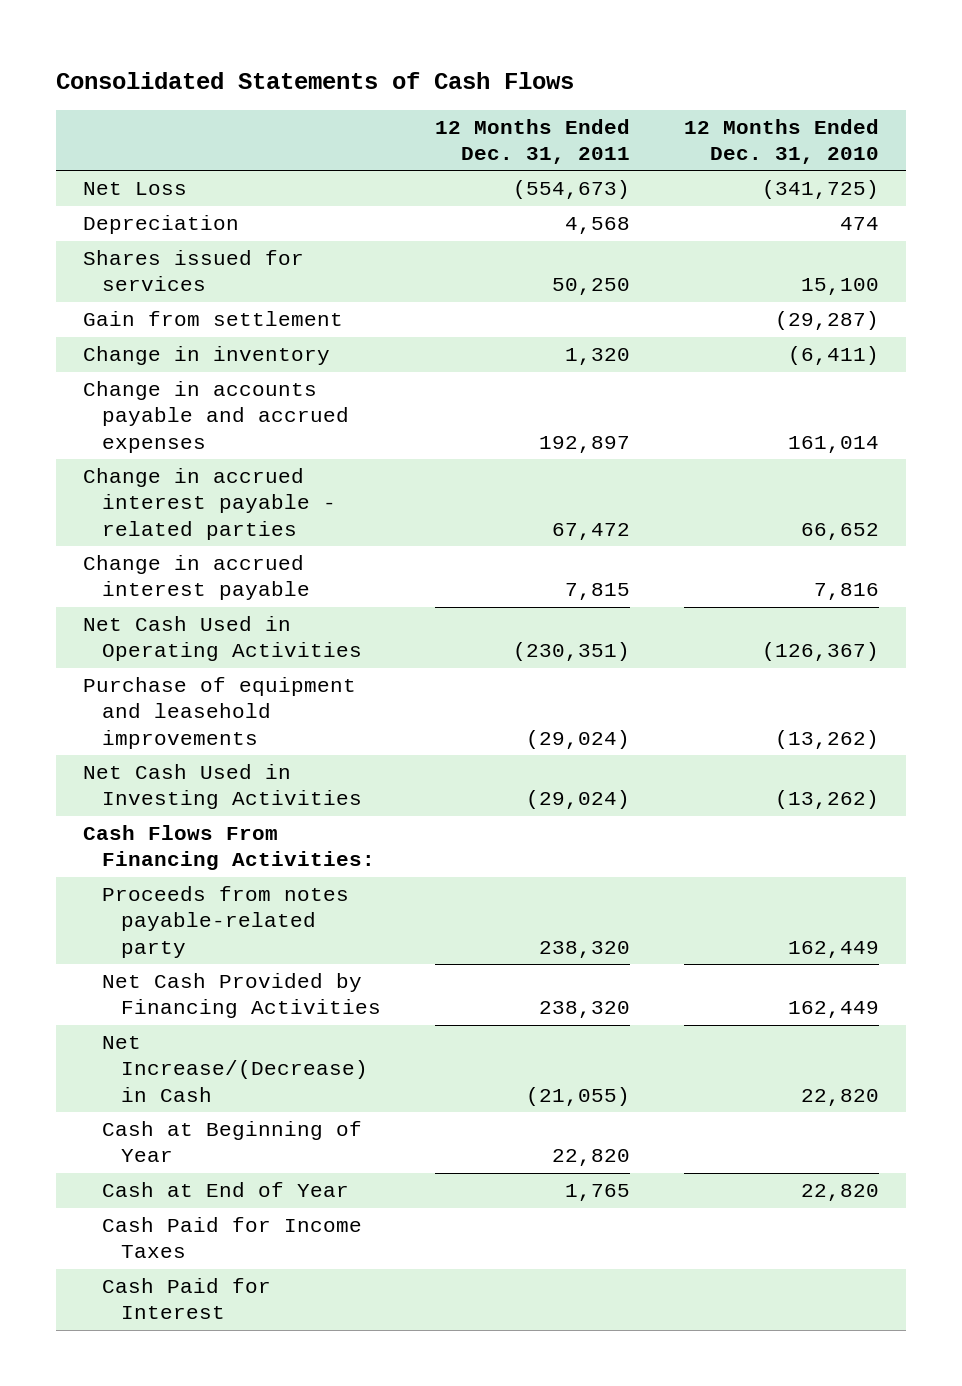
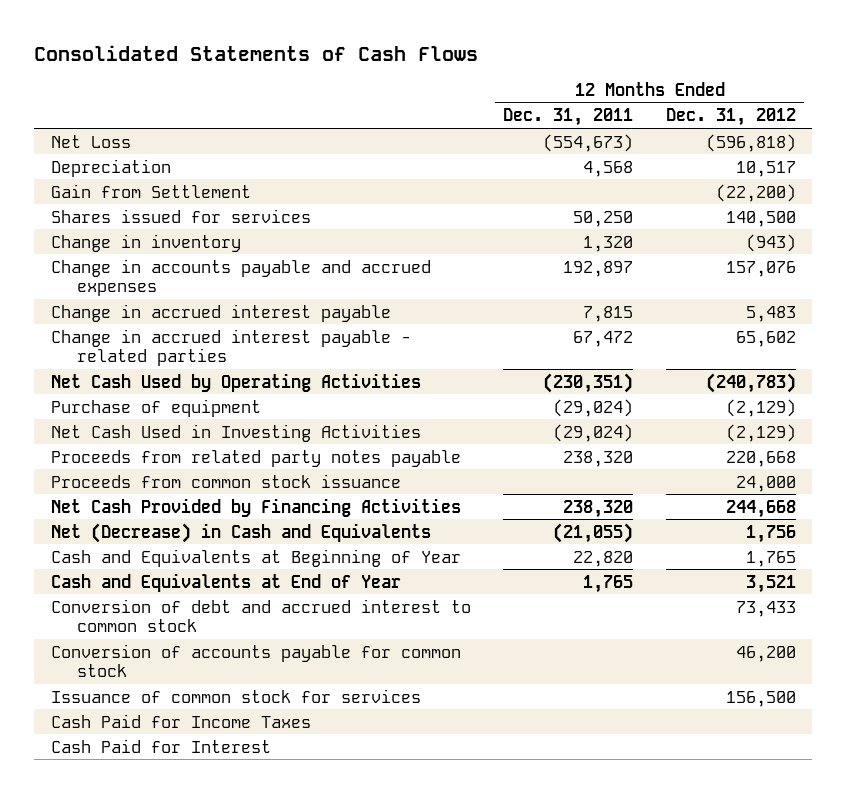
[684,118,880,165] 12 Months Ended Dec. 31, 2010 -> none
none -> [666,108,797,127] Dec. 31, 2012
none -> [50,183,251,198] Gain from Settlement
[83,311,344,327] Gain from settlement -> none
[83,468,336,540] Change in accrued interest payable - related parties -> [50,328,411,367] Change in accrued interest payable - related parties
[83,616,362,662] Net Cash Used in Operating Activities -> [50,372,421,392] Net Cash Used by Operating Activities
[83,677,357,749] Purchase of equipment and leasehold improvements -> [50,398,261,417] Purchase of equipment
[83,825,375,871] Cash Flows From Financing Activities: -> none
[101,886,349,958] Proceeds from notes payable-related party -> [50,449,461,467] Proceeds from related party notes payable
none -> [50,473,401,488] Proceeds from common stock issuance
[101,1036,368,1102] Net Increase/(Decrease) in Cash -> [50,522,431,543] Net (Decrease) in Cash and Equivalents
[101,1121,362,1163] Cash at Beginning of Year -> [50,548,461,567] Cash and Equivalents at Beginning of Year
[101,1182,349,1198] Cash at End of Year -> [50,572,401,592] Cash and Equivalents at End of Year
none -> [50,598,471,633] Conversion of debt and accrued interest to common stock
none -> [50,643,461,678] Conversion of accounts payable for common stock
none -> [50,688,421,703] Issuance of common stock for services

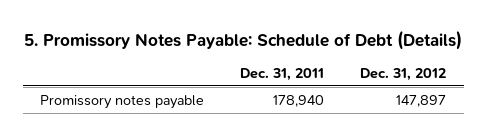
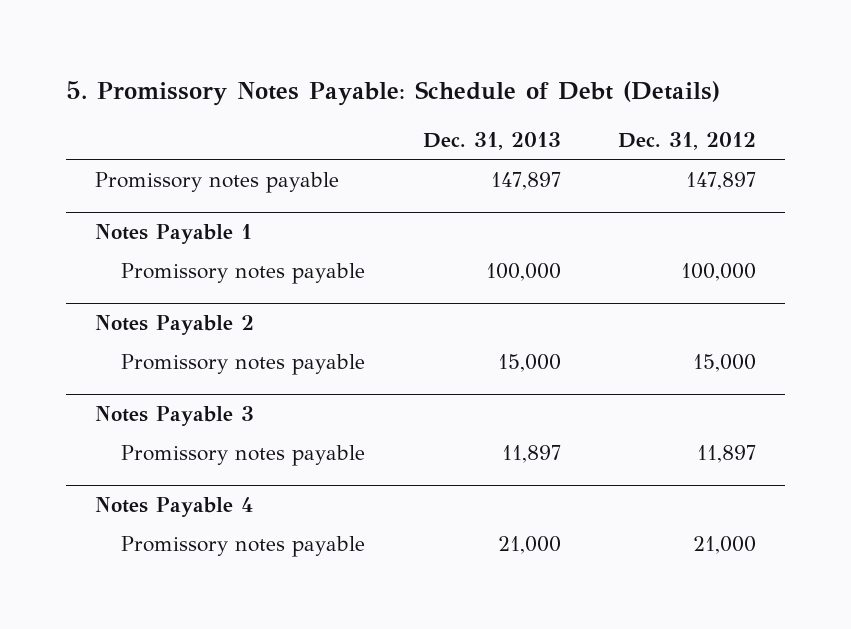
[240,68,325,82] Dec. 31, 2011 -> none
none -> [422,132,561,151] Dec. 31, 2013
none -> [95,223,253,244] Notes Payable 1
none -> [121,262,366,284] Promissory notes payable
none -> [95,314,255,335] Notes Payable 2
none -> [121,353,366,375] Promissory notes payable
none -> [95,405,255,426] Notes Payable 3
none -> [121,444,366,466] Promissory notes payable
none -> [95,496,254,517] Notes Payable 4
none -> [121,535,366,557] Promissory notes payable

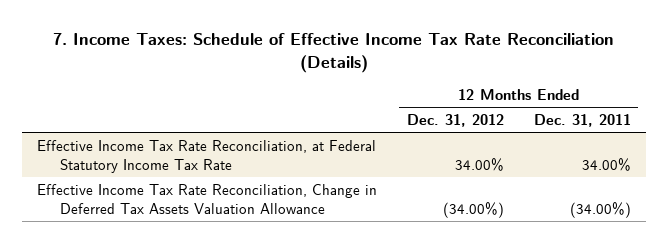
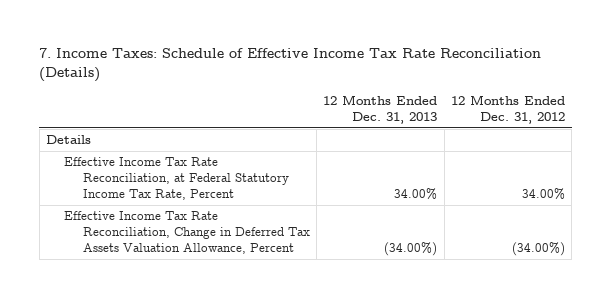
[533,113,631,127] Dec. 31, 2011 -> none
none -> [323,95,438,124] 12 Months Ended Dec. 31, 2013
none -> [46,135,92,145] Details
[37,139,377,173] Effective Income Tax Rate Reconciliation, at Federal Statutory Income Tax Rate -> [64,157,289,200] Effective Income Tax Rate Reconciliation, at Federal Statutory Income Tax Rate, Percent
[37,183,378,214] Effective Income Tax Rate Reconciliation, Change in Deferred Tax Assets Valuation Allowance -> [64,211,310,254] Effective Income Tax Rate Reconciliation, Change in Deferred Tax Assets Valuation Allowance, Percent

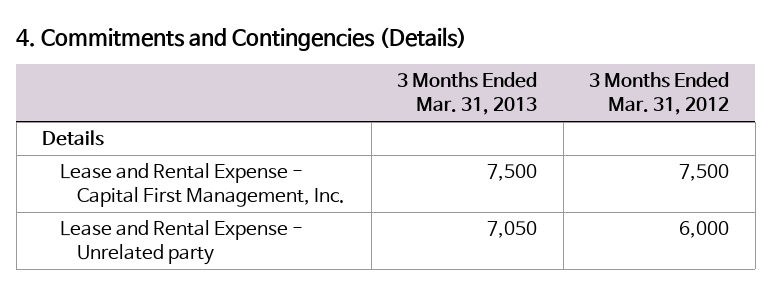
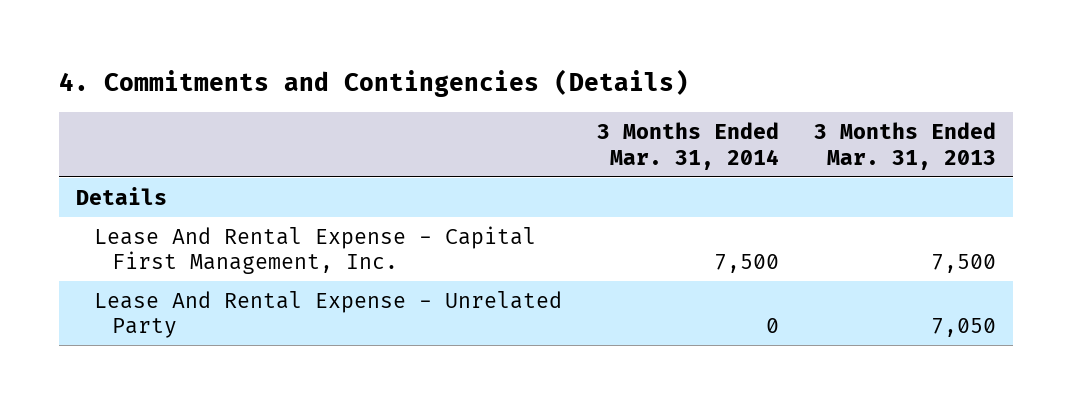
[589,72,730,116] 3 Months Ended Mar. 31, 2012 -> none
none -> [596,122,779,170] 3 Months Ended Mar. 31, 2014
[59,163,346,208] Lease and Rental Expense - Capital First Management, Inc. -> [93,225,536,275] Lease And Rental Expense - Capital First Management, Inc.
[59,220,303,266] Lease and Rental Expense - Unrelated party -> [93,290,562,339] Lease And Rental Expense - Unrelated Party

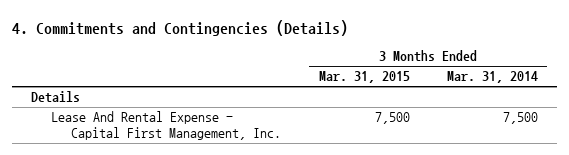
[813,122,996,170] 3 Months Ended Mar. 31, 2013 -> none
none -> [318,71,410,84] Mar. 31, 2015
[93,290,562,339] Lease And Rental Expense - Unrelated Party -> none

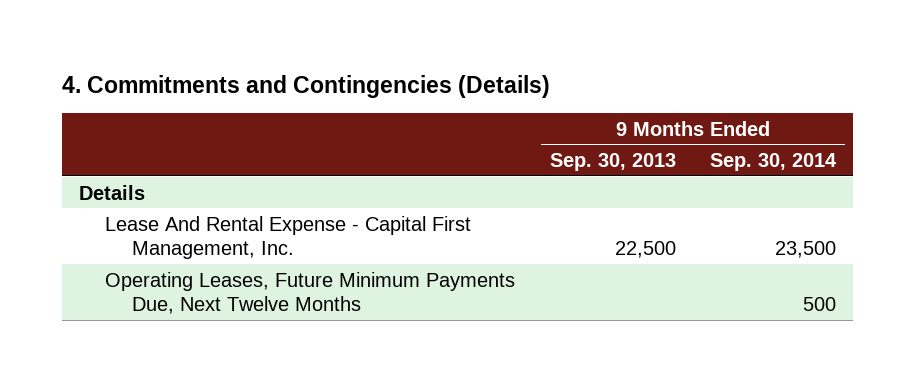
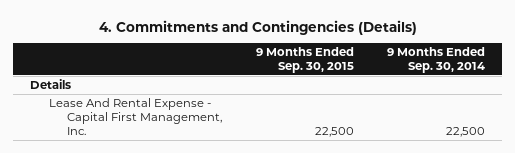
[549,152,676,171] Sep. 30, 2013 -> none
none -> [255,47,354,74] 9 Months Ended Sep. 30, 2015
[105,271,516,315] Operating Leases, Future Minimum Payments Due, Next Twelve Months -> none
[775,241,837,259] 23,500 -> [445,127,485,138] 22,500

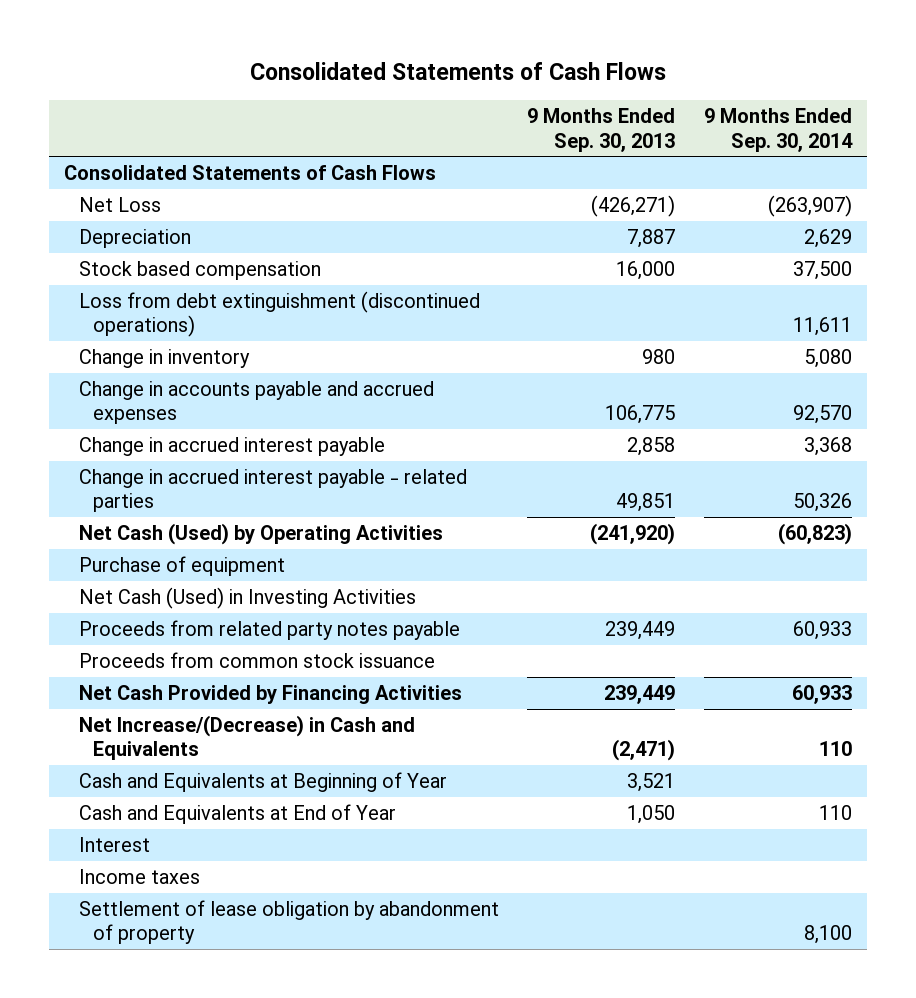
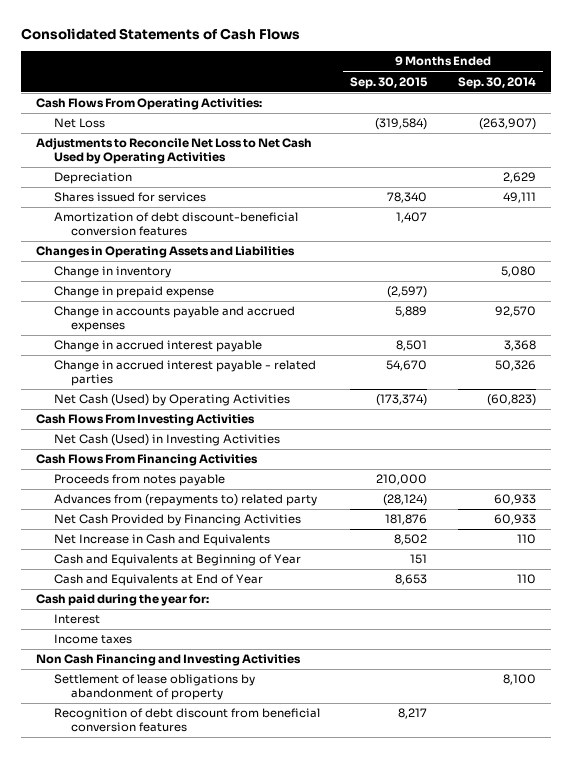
[527,108,676,152] 9 Months Ended Sep. 30, 2013 -> none
none -> [350,76,429,89] Sep. 30, 2015
[63,165,436,181] Consolidated Statements of Cash Flows -> none
none -> [36,98,263,111] Cash Flows From Operating Activities:
none -> [36,138,313,164] Adjustments to Reconcile Net Loss to Net Cash Used by Operating Activities
[78,261,321,281] Stock based compensation -> none
[78,291,480,338] Loss from debt extinguishment (discontinued operations) -> none
none -> [53,192,206,203] Shares issued for services
none -> [53,212,298,236] Amortization of debt discount-beneficial conversion features
none -> [36,246,296,259] Changes in Operating Assets and Liabilities
none -> [53,286,214,299] Change in prepaid expense
[78,556,285,577] Purchase of equipment -> none
none -> [36,414,256,427] Cash Flows From Investing Activities
[78,652,435,669] Proceeds from common stock issuance -> none
none -> [36,454,259,467] Cash Flows From Financing Activities
none -> [53,474,225,487] Proceeds from notes payable
[78,620,460,641] Proceeds from related party notes payable -> [53,494,317,507] Advances from (repayments to) related party
[78,715,415,761] Net Increase/(Decrease) in Cash and Equivalents -> [53,534,270,547] Net Increase in Cash and Equivalents
none -> [36,594,210,607] Cash paid during the year for:
none -> [36,654,302,667] Non Cash Financing and Investing Activities
[78,900,499,945] Settlement of lease obligation by abandonment of property -> [53,674,255,700] Settlement of lease obligations by abandonment of property
none -> [53,708,320,732] Recognition of debt discount from beneficial conversion features

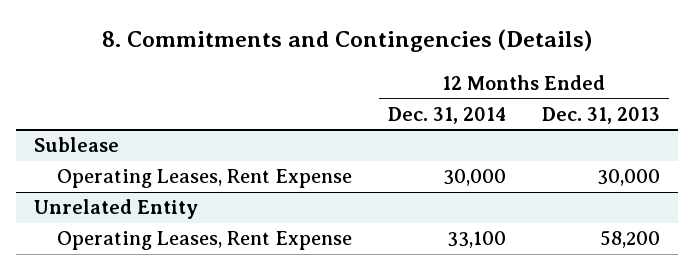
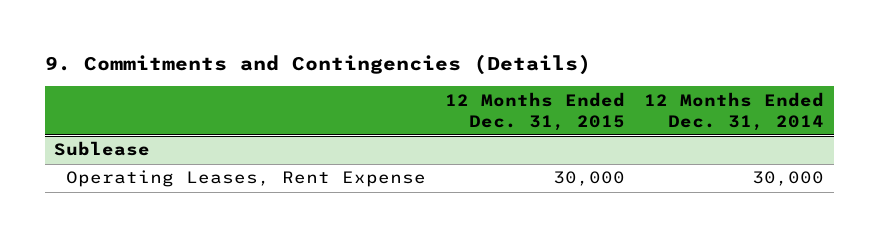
[102,29,593,53] 8. Commitments and Contingencies (Details) -> [44,53,591,75] 9. Commitments and Contingencies (Details)
[541,106,660,124] Dec. 31, 2013 -> none
none -> [445,91,626,131] 12 Months Ended Dec. 31, 2015
[34,199,199,220] Unrelated Entity -> none
[56,231,352,251] Operating Leases, Rent Expense -> none

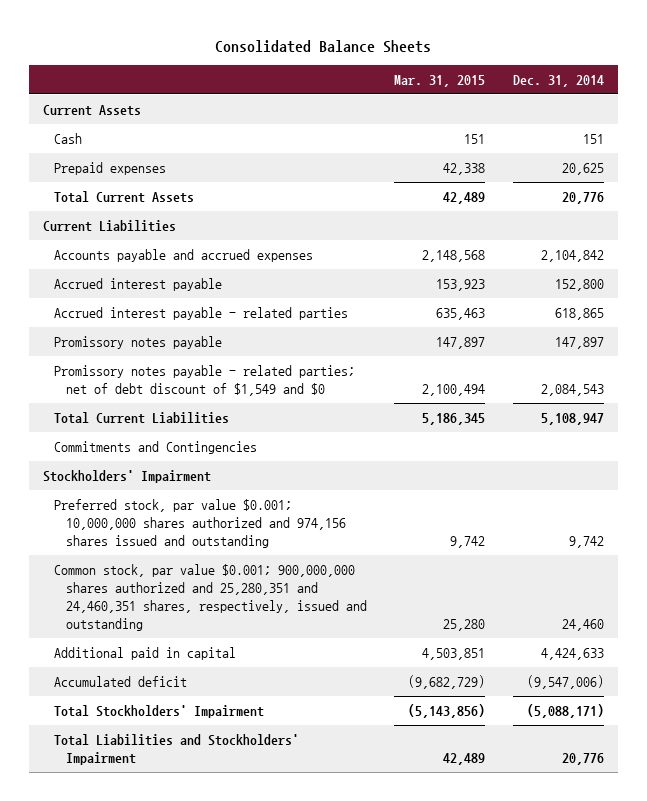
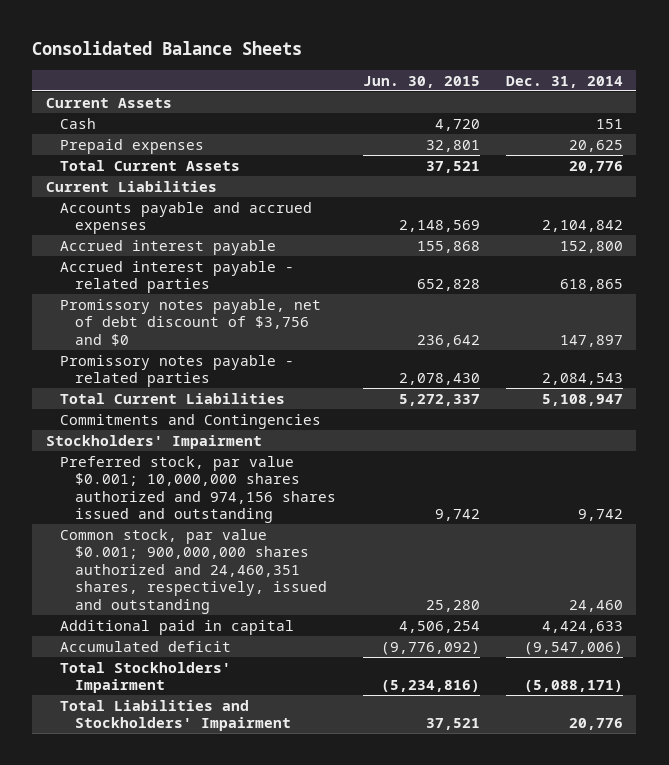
[394,74,486,87] Mar. 31, 2015 -> none
none -> [362,75,480,88] Jun. 30, 2015
[54,335,223,349] Promissory notes payable -> [60,298,322,346] Promissory notes payable, net of debt discount of $3,756 and $0
[54,364,356,396] Promissory notes payable - related parties; net of debt discount of $1,549 and $0 -> [60,354,295,388] Promissory notes payable - related parties
[54,563,367,631] Common stock, par value $0.001; 900,000,000 shares authorized and 25,280,351 and 24,460,351 shares, respectively, issued and outstanding -> [60,528,328,614] Common stock, par value $0.001; 900,000,000 shares authorized and 24,460,351 shares, respectively, issued and outstanding

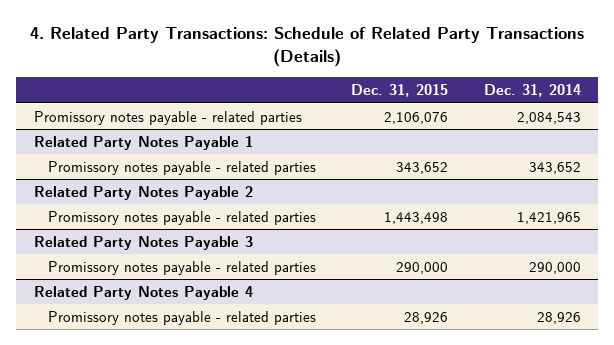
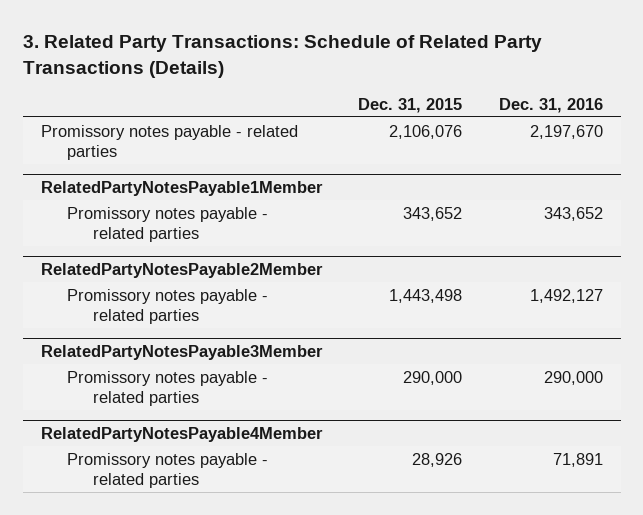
[30,27,585,68] 4. Related Party Transactions: Schedule of Related Party Transactions (Details) -> [22,35,542,79] 3. Related Party Transactions: Schedule of Related Party Transactions (Details)
[483,84,581,98] Dec. 31, 2014 -> none
none -> [498,97,603,113] Dec. 31, 2016
[33,135,253,150] Related Party Notes Payable 1 -> [40,180,323,196] RelatedPartyNotesPayable1Member
[33,185,253,200] Related Party Notes Payable 2 -> [40,262,323,278] RelatedPartyNotesPayable2Member
[33,235,253,250] Related Party Notes Payable 3 -> [40,344,323,360] RelatedPartyNotesPayable3Member
[33,285,253,300] Related Party Notes Payable 4 -> [40,426,323,442] RelatedPartyNotesPayable4Member

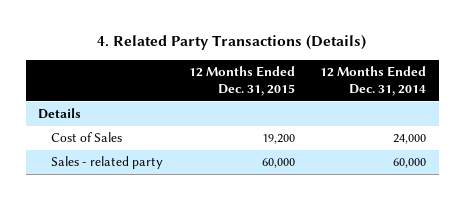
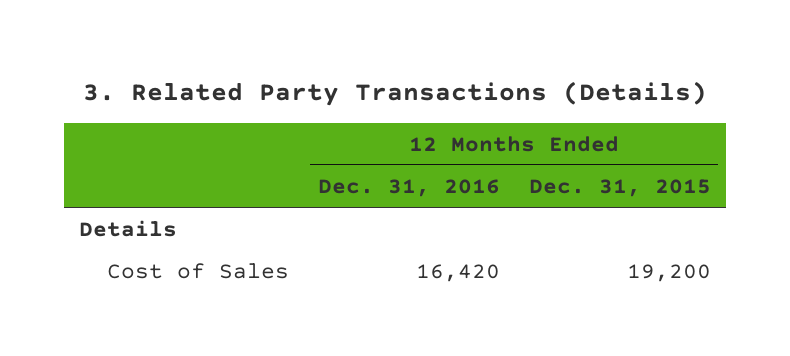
[97,35,367,51] 4. Related Party Transactions (Details) -> [82,80,707,106] 3. Related Party Transactions (Details)
[320,66,427,97] 12 Months Ended Dec. 31, 2014 -> none
none -> [317,178,500,197] Dec. 31, 2016
[51,156,164,170] Sales - related party -> none

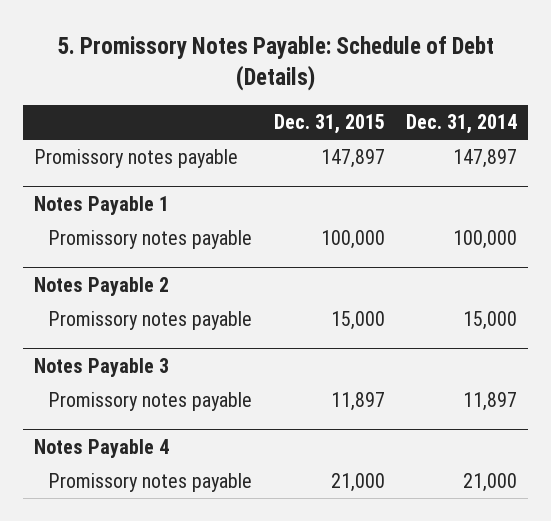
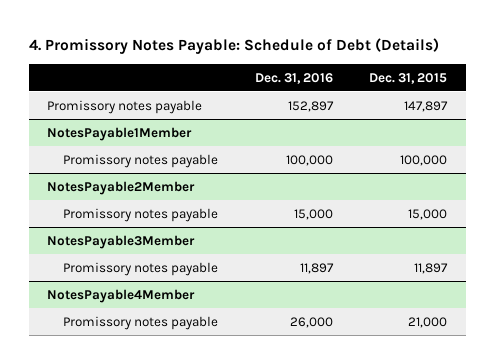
[56,36,494,91] 5. Promissory Notes Payable: Schedule of Debt (Details) -> [28,38,439,55] 4. Promissory Notes Payable: Schedule of Debt (Details)
[406,113,518,134] Dec. 31, 2014 -> none
none -> [254,72,333,84] Dec. 31, 2016
[34,195,170,215] Notes Payable 1 -> [47,126,193,141] NotesPayable1Member
[34,276,170,296] Notes Payable 2 -> [47,180,196,195] NotesPayable2Member
[34,357,170,377] Notes Payable 3 -> [47,234,196,249] NotesPayable3Member
[34,438,170,458] Notes Payable 4 -> [47,288,196,303] NotesPayable4Member

